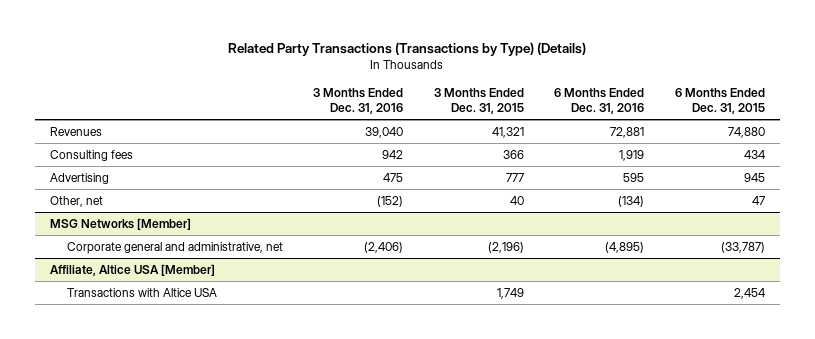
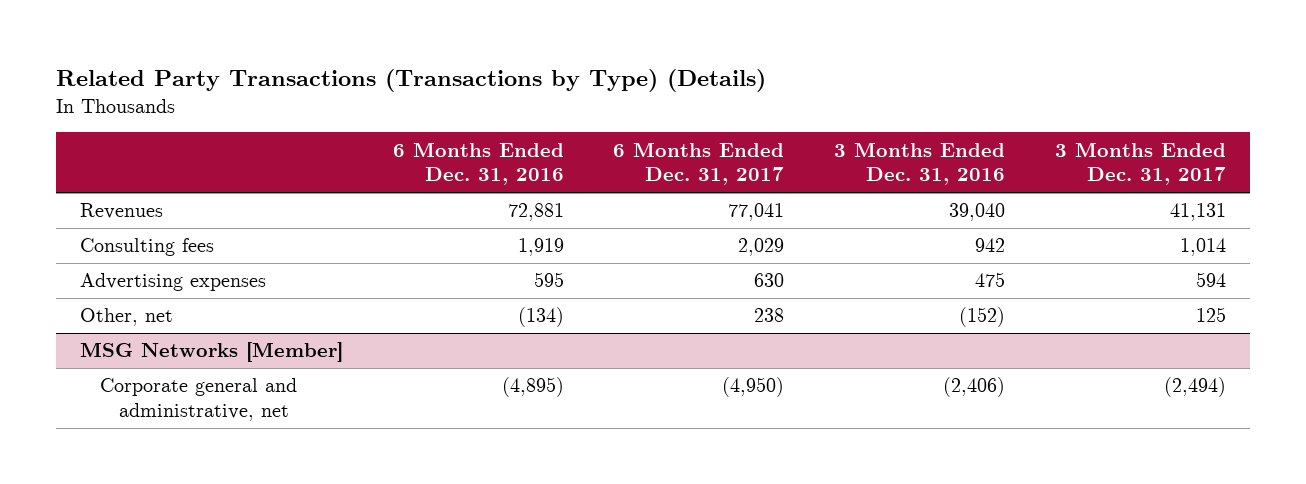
[433,87,524,114] 3 Months Ended Dec. 31, 2015 -> none
[674,87,765,114] 6 Months Ended Dec. 31, 2015 -> none
none -> [613,141,785,186] 6 Months Ended Dec. 31, 2017
none -> [1054,141,1226,186] 3 Months Ended Dec. 31, 2017
[50,172,110,184] Advertising -> [80,273,267,292] Advertising expenses
[50,263,216,276] Affiliate, Altice USA [Member] -> none
[66,287,217,297] Transactions with Altice USA -> none

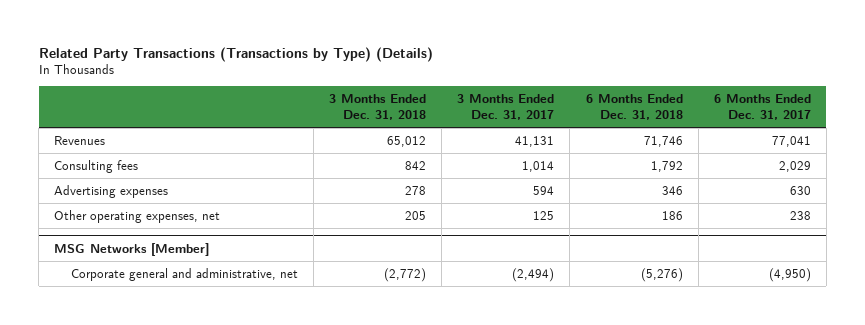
[392,141,564,186] 6 Months Ended Dec. 31, 2016 -> none
[833,141,1005,186] 3 Months Ended Dec. 31, 2016 -> none
none -> [329,94,427,121] 3 Months Ended Dec. 31, 2018
none -> [585,94,683,121] 6 Months Ended Dec. 31, 2018
[80,308,174,327] Other, net -> [54,209,221,223] Other operating expenses, net

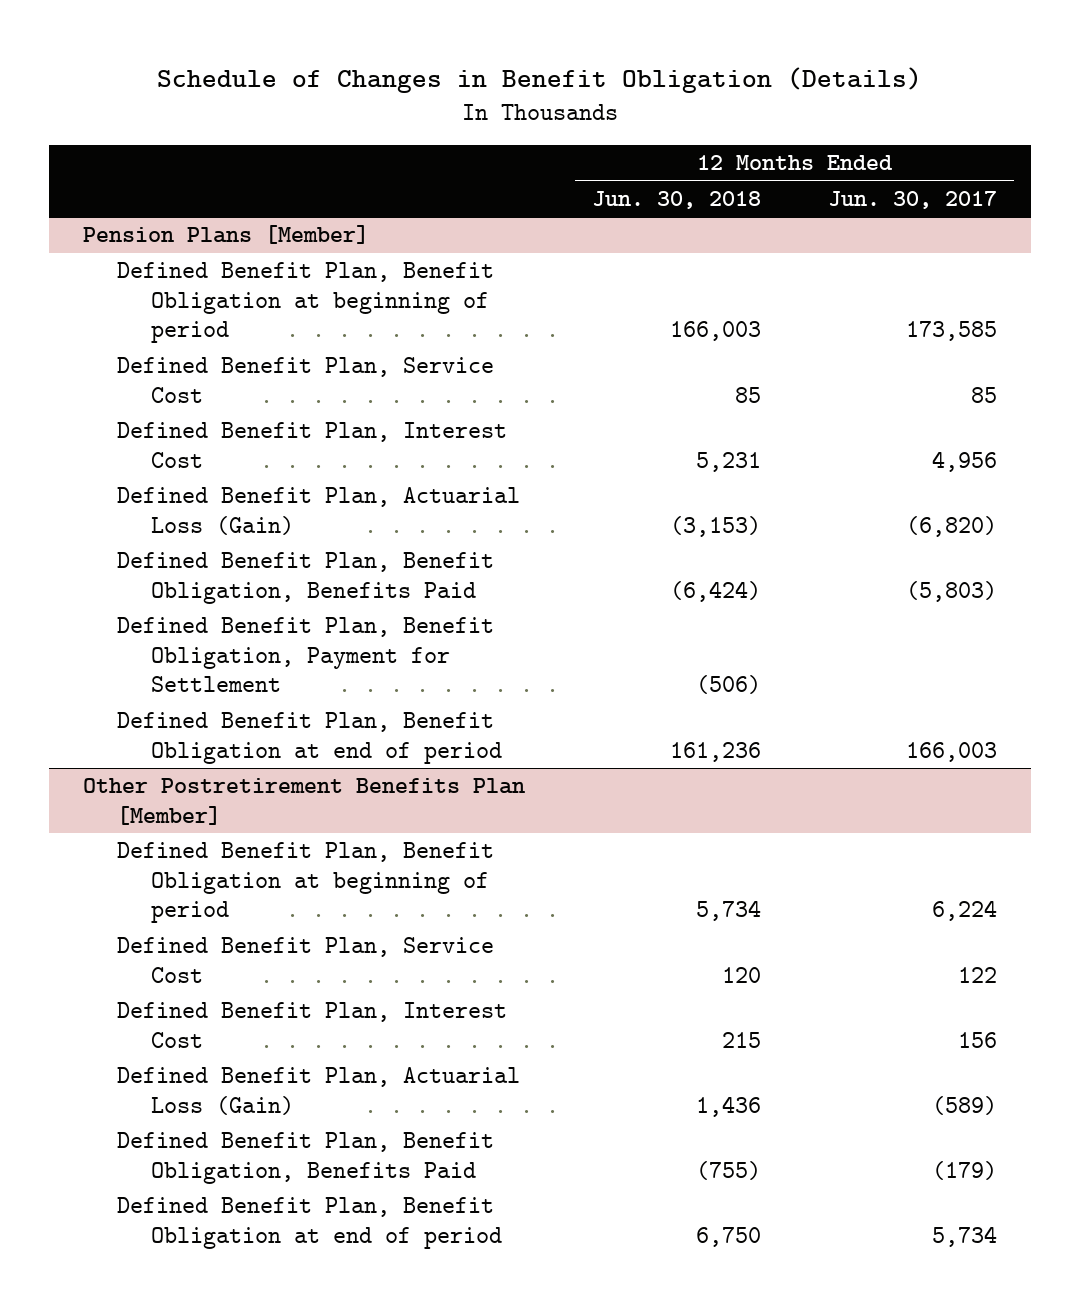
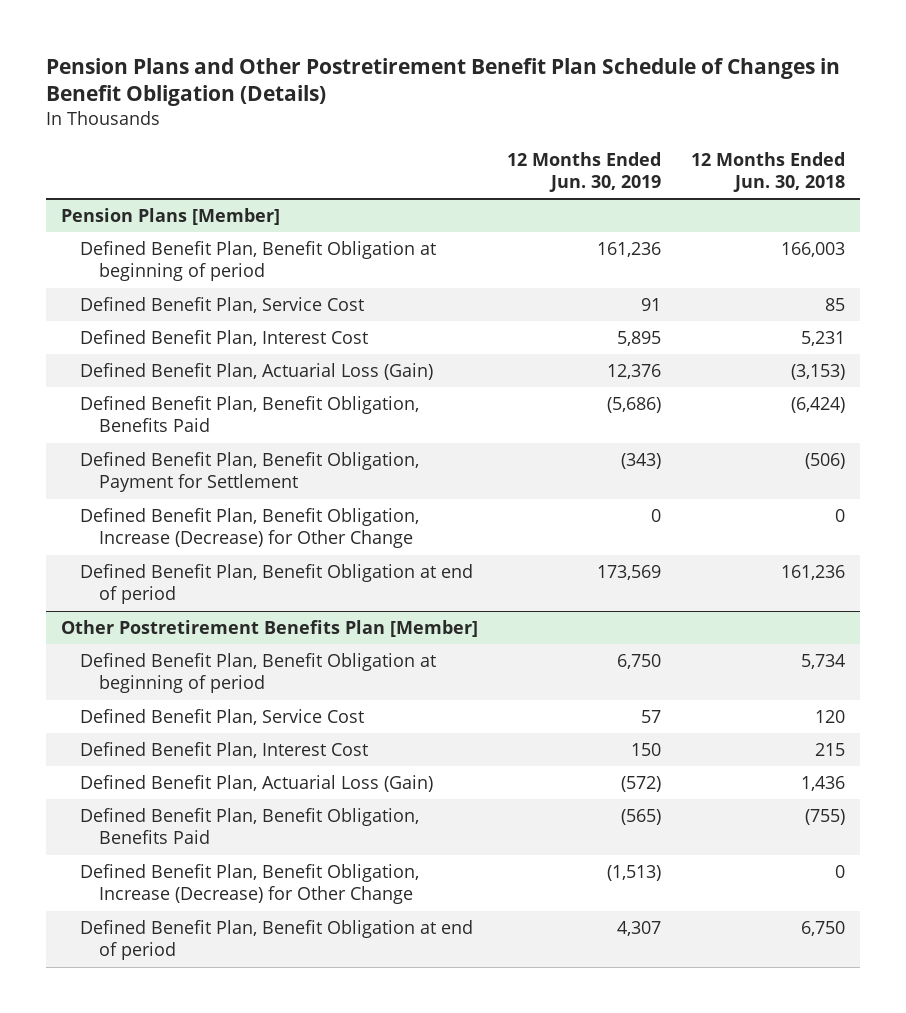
[157,67,923,94] Schedule of Changes in Benefit Obligation (Details) -> [46,57,841,107] Pension Plans and Other Postretirement Benefit Plan Schedule of Changes in Benefit Obligation (Details)
[828,190,998,209] Jun. 30, 2017 -> none
none -> [507,151,662,193] 12 Months Ended Jun. 30, 2019
none -> [79,507,419,549] Defined Benefit Plan, Benefit Obligation, Increase (Decrease) for Other Change
none -> [79,863,419,905] Defined Benefit Plan, Benefit Obligation, Increase (Decrease) for Other Change

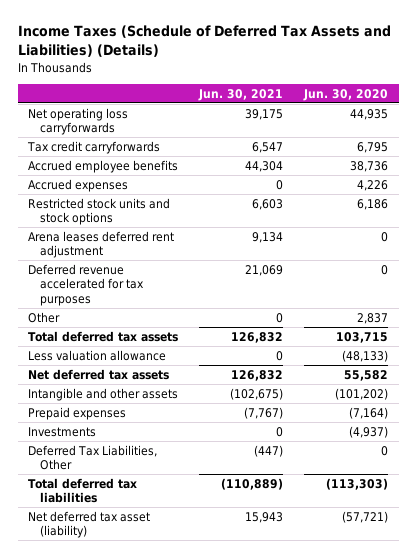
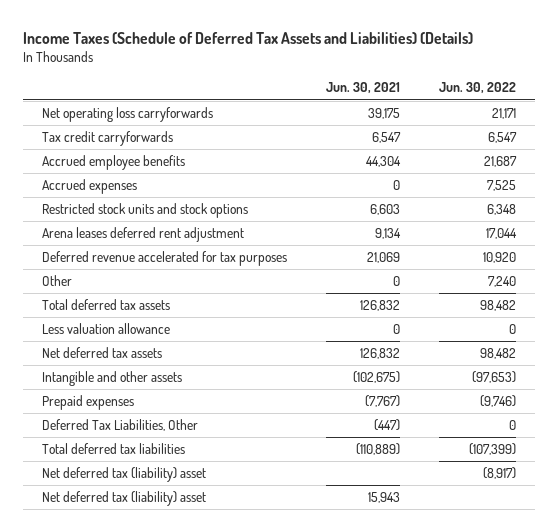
[303,88,389,101] Jun. 30, 2020 -> none
none -> [438,82,516,95] Jun. 30, 2022
[28,426,97,437] Investments -> none
none -> [42,467,207,483] Net deferred tax (liability) asset
[28,510,151,539] Net deferred tax asset (liability) -> [42,491,207,507] Net deferred tax (liability) asset

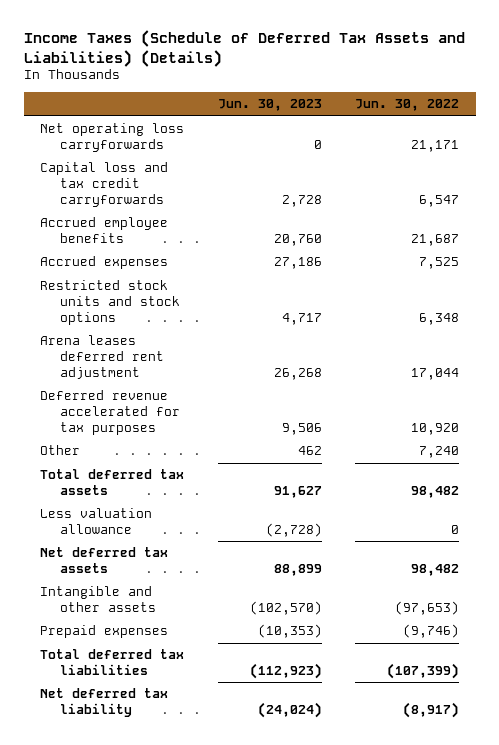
[326,82,401,95] Jun. 30, 2021 -> none
none -> [217,99,322,112] Jun. 30, 2023
[42,131,174,147] Tax credit carryforwards -> [40,162,169,207] Capital loss and tax credit carryforwards
[42,419,199,432] Deferred Tax Liabilities, Other -> none
[42,491,207,507] Net deferred tax (liability) asset -> none
[42,467,207,483] Net deferred tax (liability) asset -> [40,688,169,717] Net deferred tax liability

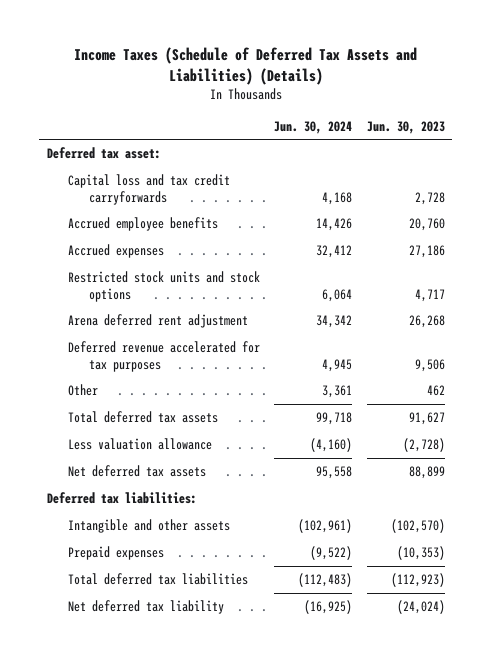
[355,99,460,112] Jun. 30, 2022 -> none
none -> [274,120,353,134] Jun. 30, 2024
[40,123,185,152] Net operating loss carryforwards -> none
none -> [46,146,161,159] Deferred tax asset:
[40,335,165,379] Arena leases deferred rent adjustment -> [67,313,248,328] Arena deferred rent adjustment
none -> [46,491,197,504] Deferred tax liabilities:

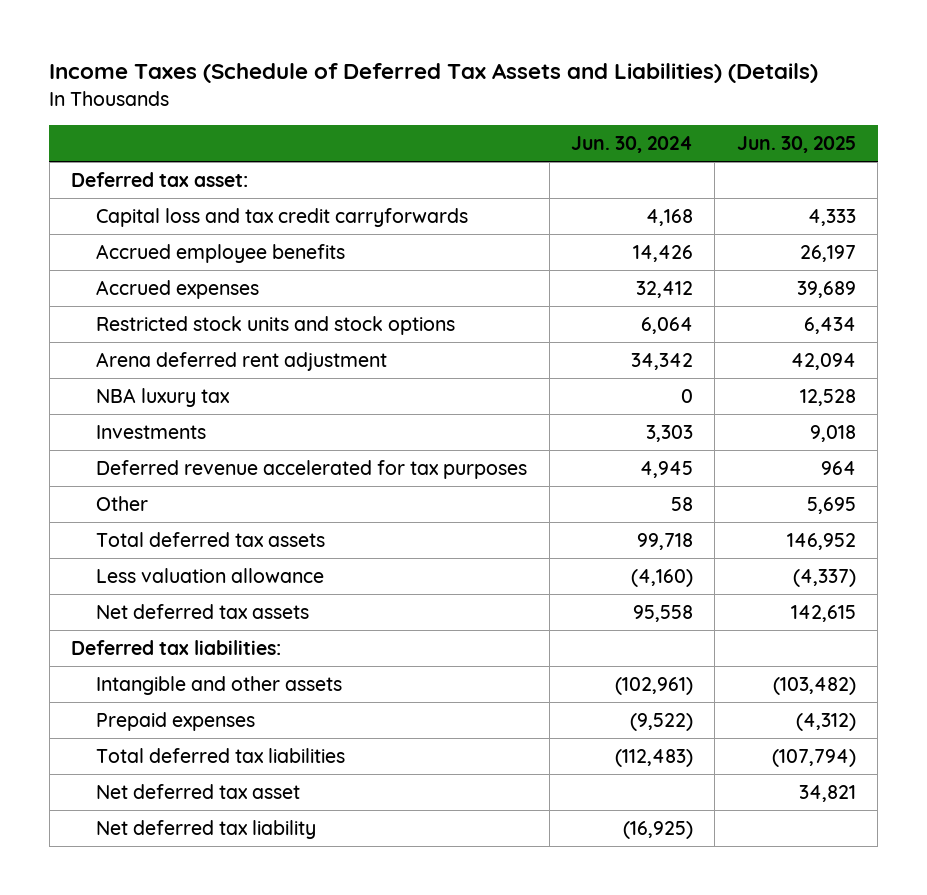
[367,120,446,134] Jun. 30, 2023 -> none
none -> [736,136,856,154] Jun. 30, 2025
none -> [96,388,231,408] NBA luxury tax
none -> [96,425,207,440] Investments
[322,384,353,398] 3,361 -> [671,497,694,512] 58
none -> [96,784,301,800] Net deferred tax asset

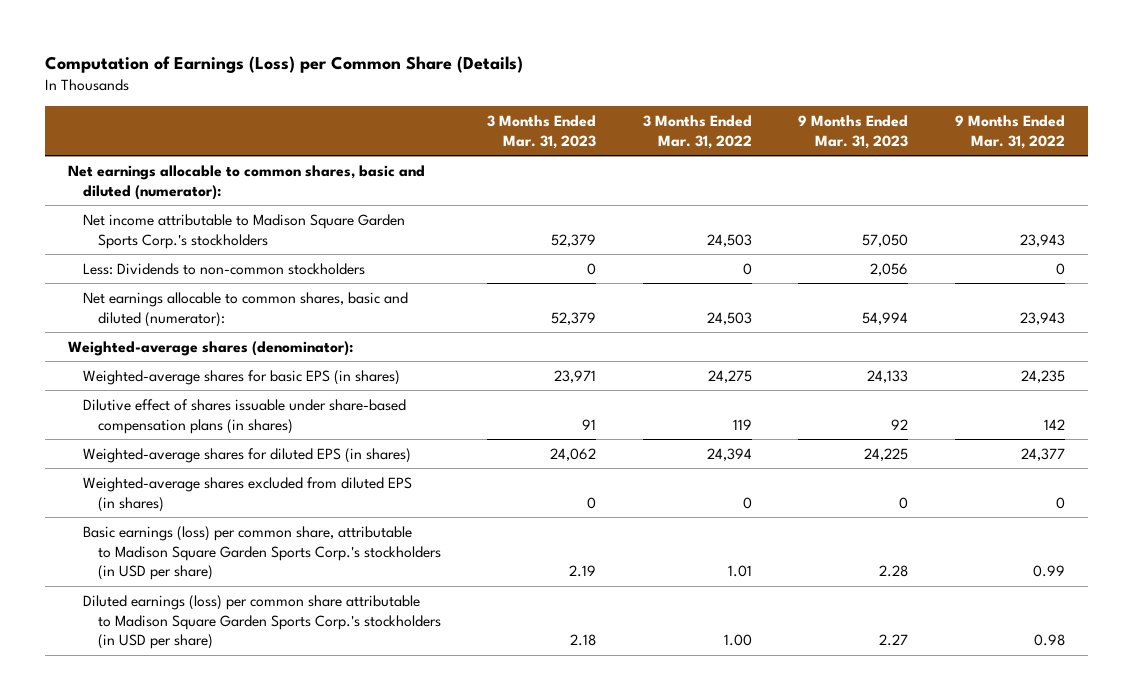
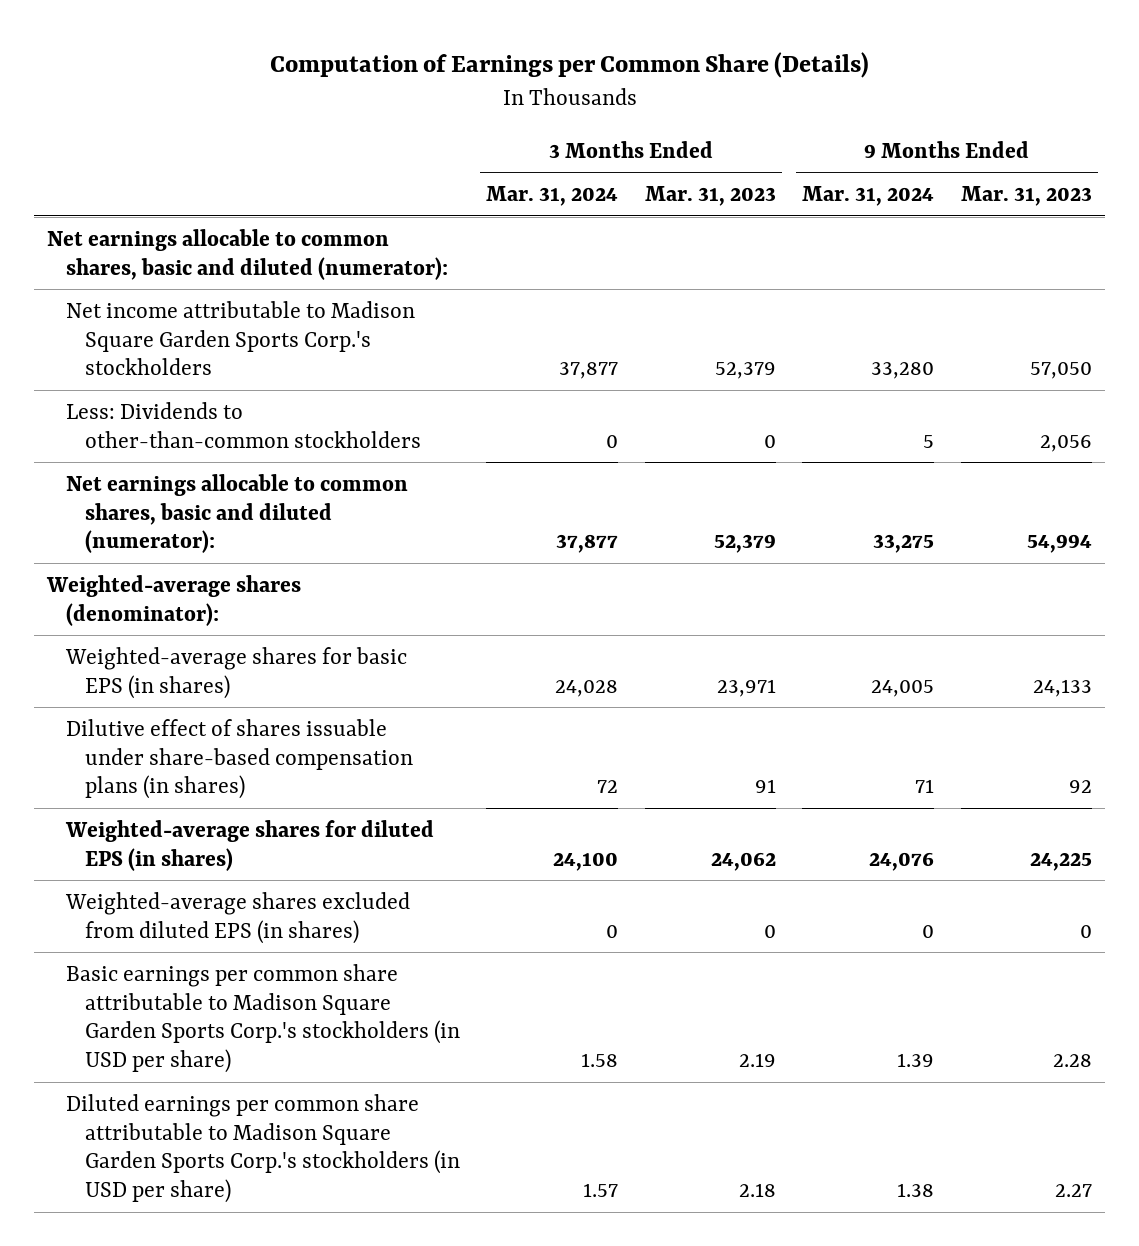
[44,56,523,74] Computation of Earnings (Loss) per Common Share (Details) -> [269,51,869,78] Computation of Earnings per Common Share (Details)
[642,114,752,149] 3 Months Ended Mar. 31, 2022 -> none
[954,114,1065,149] 9 Months Ended Mar. 31, 2022 -> none
none -> [486,185,619,206] Mar. 31, 2024
none -> [802,185,935,206] Mar. 31, 2024
[83,262,366,275] Less: Dividends to non-common stockholders -> [66,401,421,448] Less: Dividends to other-than-common stockholders
[83,525,441,581] Basic earnings (loss) per common share, attributable to Madison Square Garden Sports Corp.'s stockholders (in USD per share) -> [66,963,460,1074] Basic earnings per common share attributable to Madison Square Garden Sports Corp.'s stockholders (in USD per share)
[83,594,441,650] Diluted earnings (loss) per common share attributable to Madison Square Garden Sports Corp.'s stockholders (in USD per share) -> [66,1093,460,1204] Diluted earnings per common share attributable to Madison Square Garden Sports Corp.'s stockholders (in USD per share)

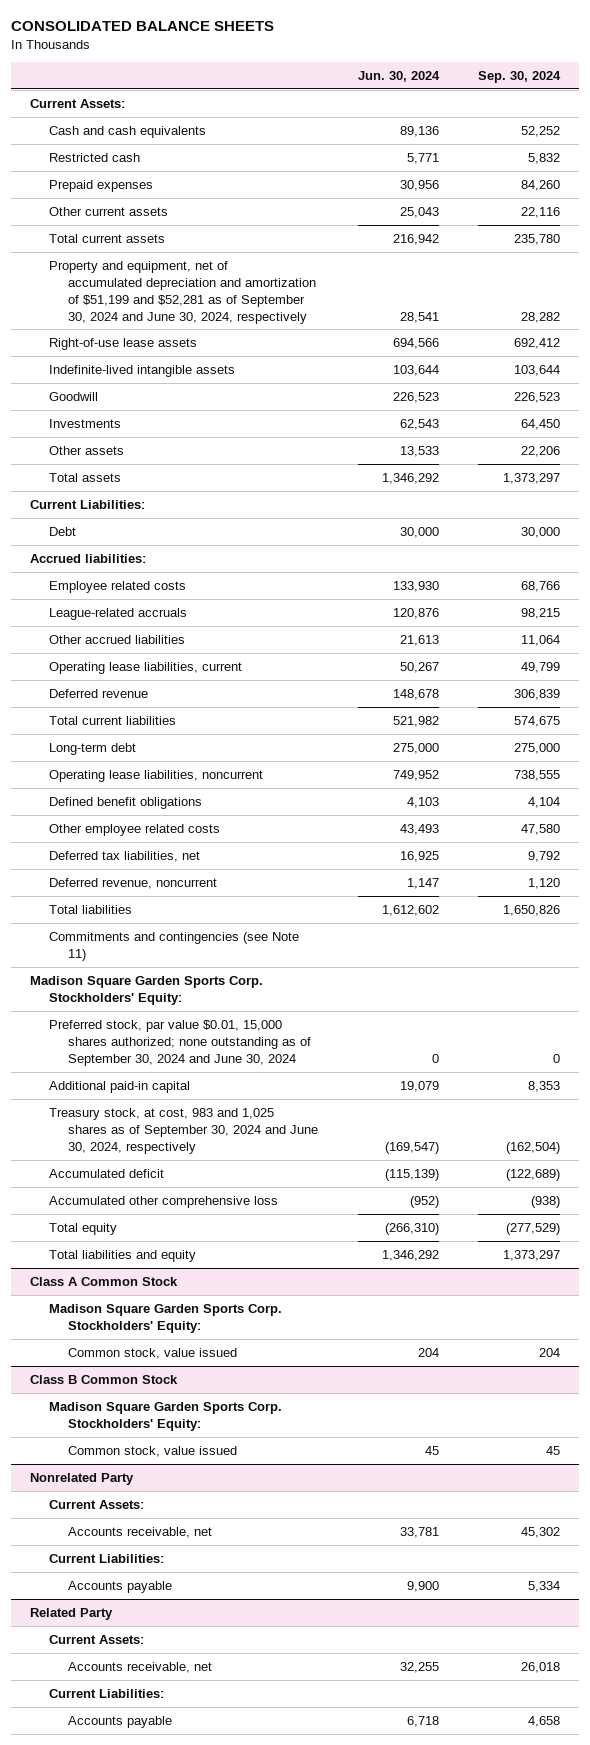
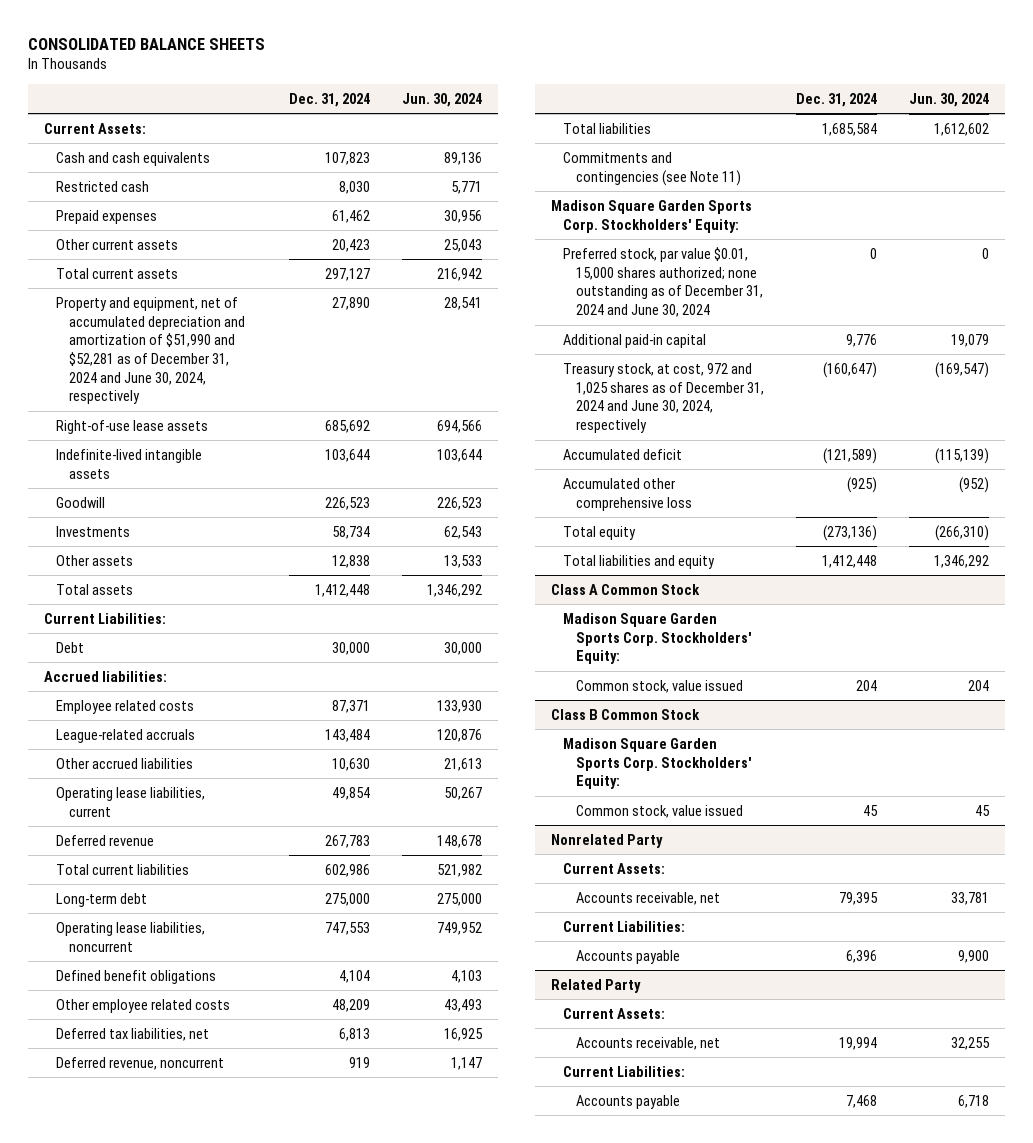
[477,70,561,83] Sep. 30, 2024 -> none
none -> [289,92,371,107] Dec. 31, 2024
[49,260,317,324] Property and equipment, net of accumulated depreciation and amortization of $51,199 and $52,281 as of September 30, 2024 and June 30, 2024, respectively -> [56,296,245,405] Property and equipment, net of accumulated depreciation and amortization of $51,990 and $52,281 as of December 31, 2024 and June 30, 2024, respectively
[49,1019,312,1066] Preferred stock, par value $0.01, 15,000 shares authorized; none outstanding as of September 30, 2024 and June 30, 2024 -> [563,246,763,318] Preferred stock, par value $0.01, 15,000 shares authorized; none outstanding as of December 31, 2024 and June 30, 2024
[49,1107,319,1154] Treasury stock, at cost, 983 and 1,025 shares as of September 30, 2024 and June 30, 2024, respectively -> [563,362,764,434] Treasury stock, at cost, 972 and 1,025 shares as of December 31, 2024 and June 30, 2024, respectively

